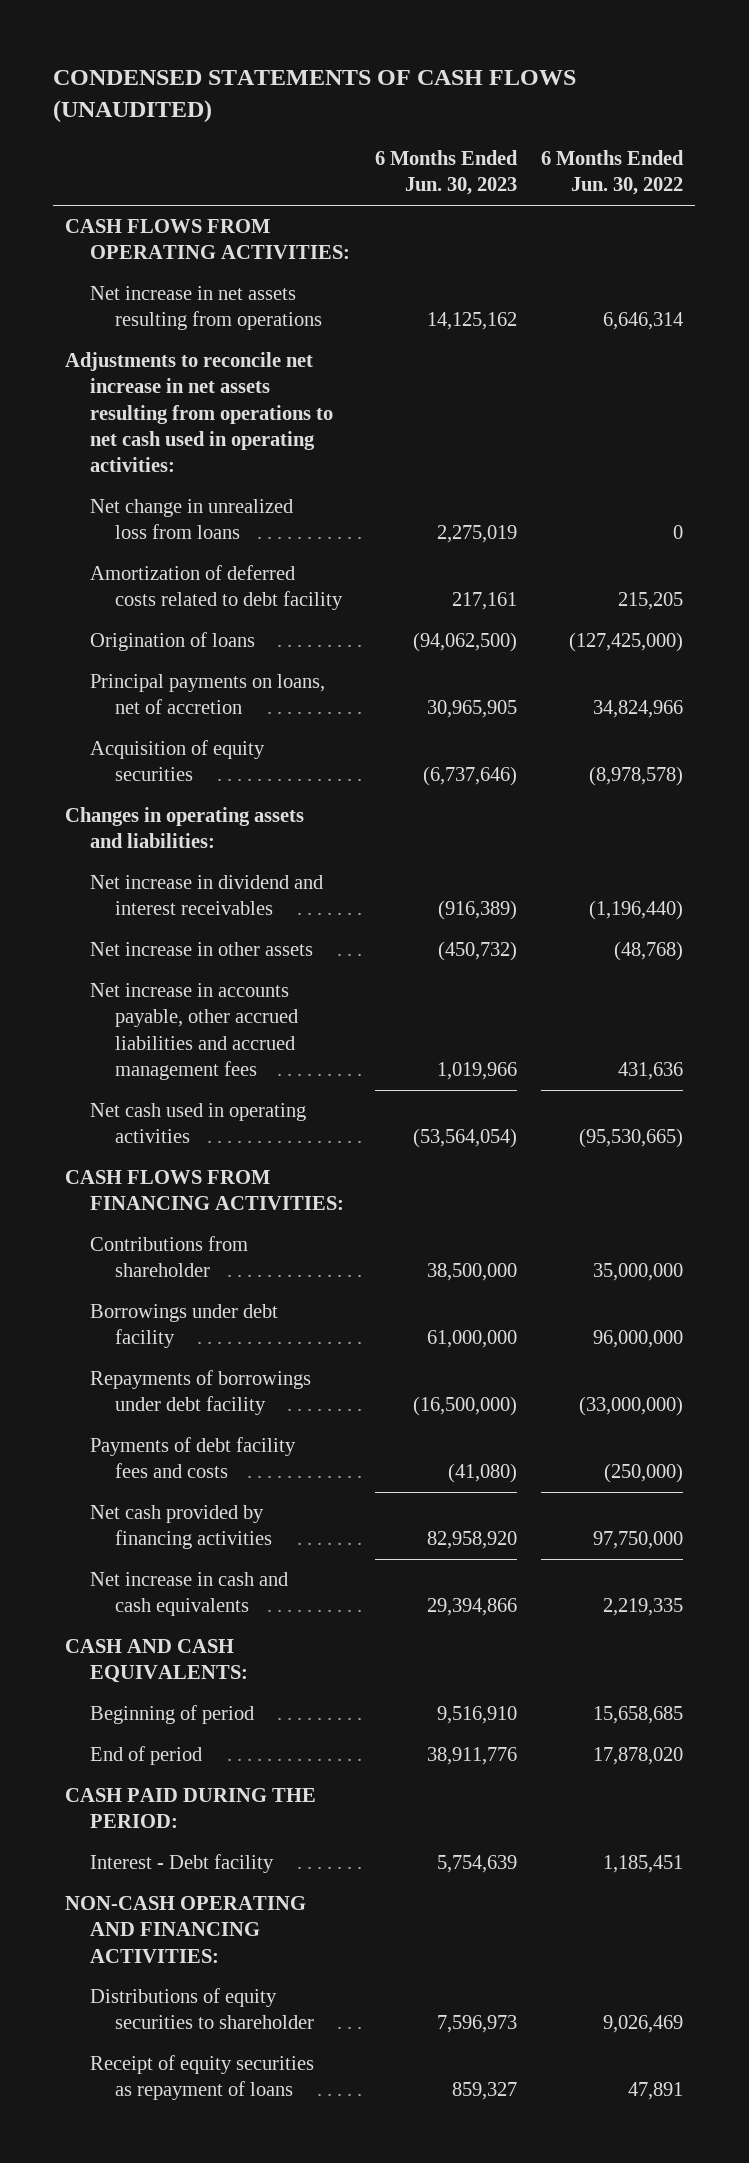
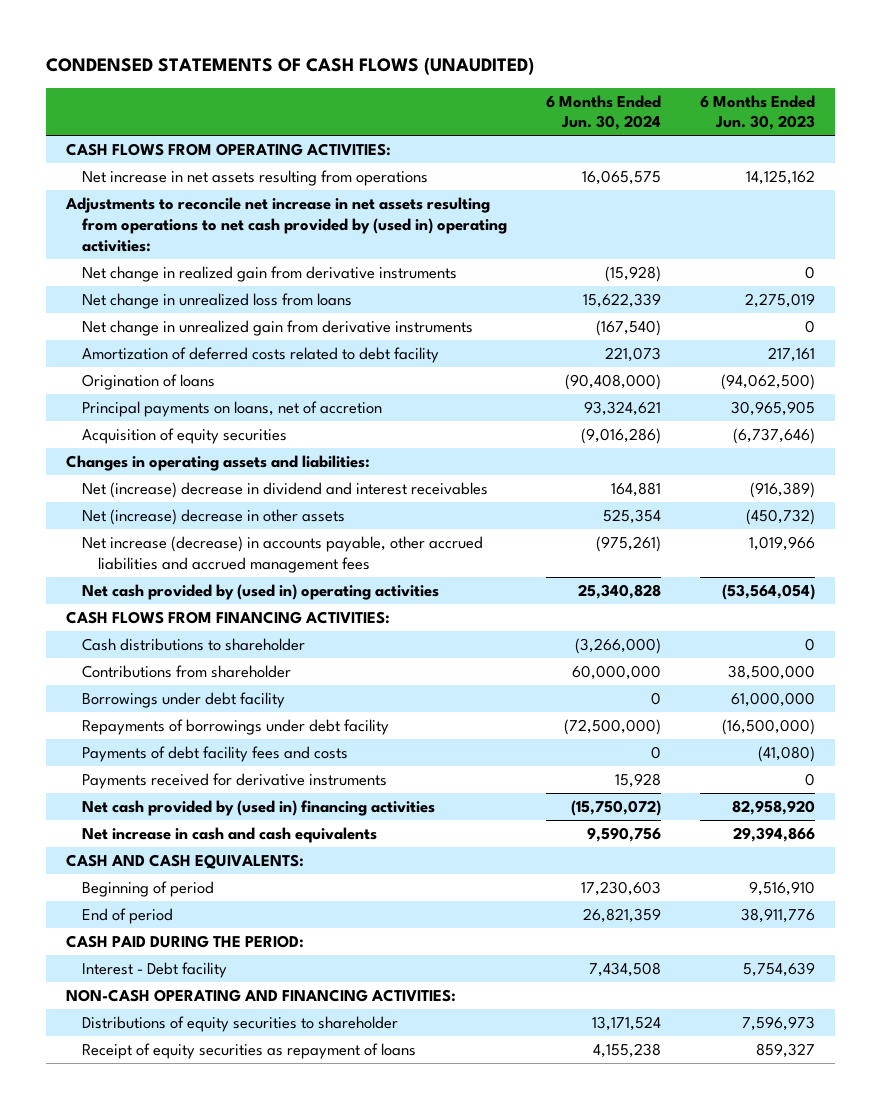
[541,150,685,196] 6 Months Ended Jun. 30, 2022 -> none
none -> [546,94,662,131] 6 Months Ended Jun. 30, 2024
[65,352,334,473] Adjustments to reconcile net increase in net assets resulting from operations to net cash used in operating activities: -> [64,196,507,252] Adjustments to reconcile net increase in net assets resulting from operations to net cash provided by (used in) operating activities:
none -> [81,265,457,282] Net change in realized gain from derivative instruments
none -> [81,319,473,336] Net change in unrealized gain from derivative instruments
[90,875,324,916] Net increase in dividend and interest receivables -> [81,481,488,498] Net (increase) decrease in dividend and interest receivables
[90,942,314,957] Net increase in other assets -> [81,508,345,525] Net (increase) decrease in other assets
[90,983,298,1080] Net increase in accounts payable, other accrued liabilities and accrued management fees -> [81,535,483,573] Net increase (decrease) in accounts payable, other accrued liabilities and accrued management fees
[90,1103,307,1144] Net cash used in operating activities -> [81,583,439,600] Net cash provided by (used in) operating activities
none -> [81,637,305,651] Cash distributions to shareholder
none -> [81,772,387,789] Payments received for derivative instruments
[90,1505,272,1550] Net cash provided by financing activities -> [81,799,435,816] Net cash provided by (used in) financing activities

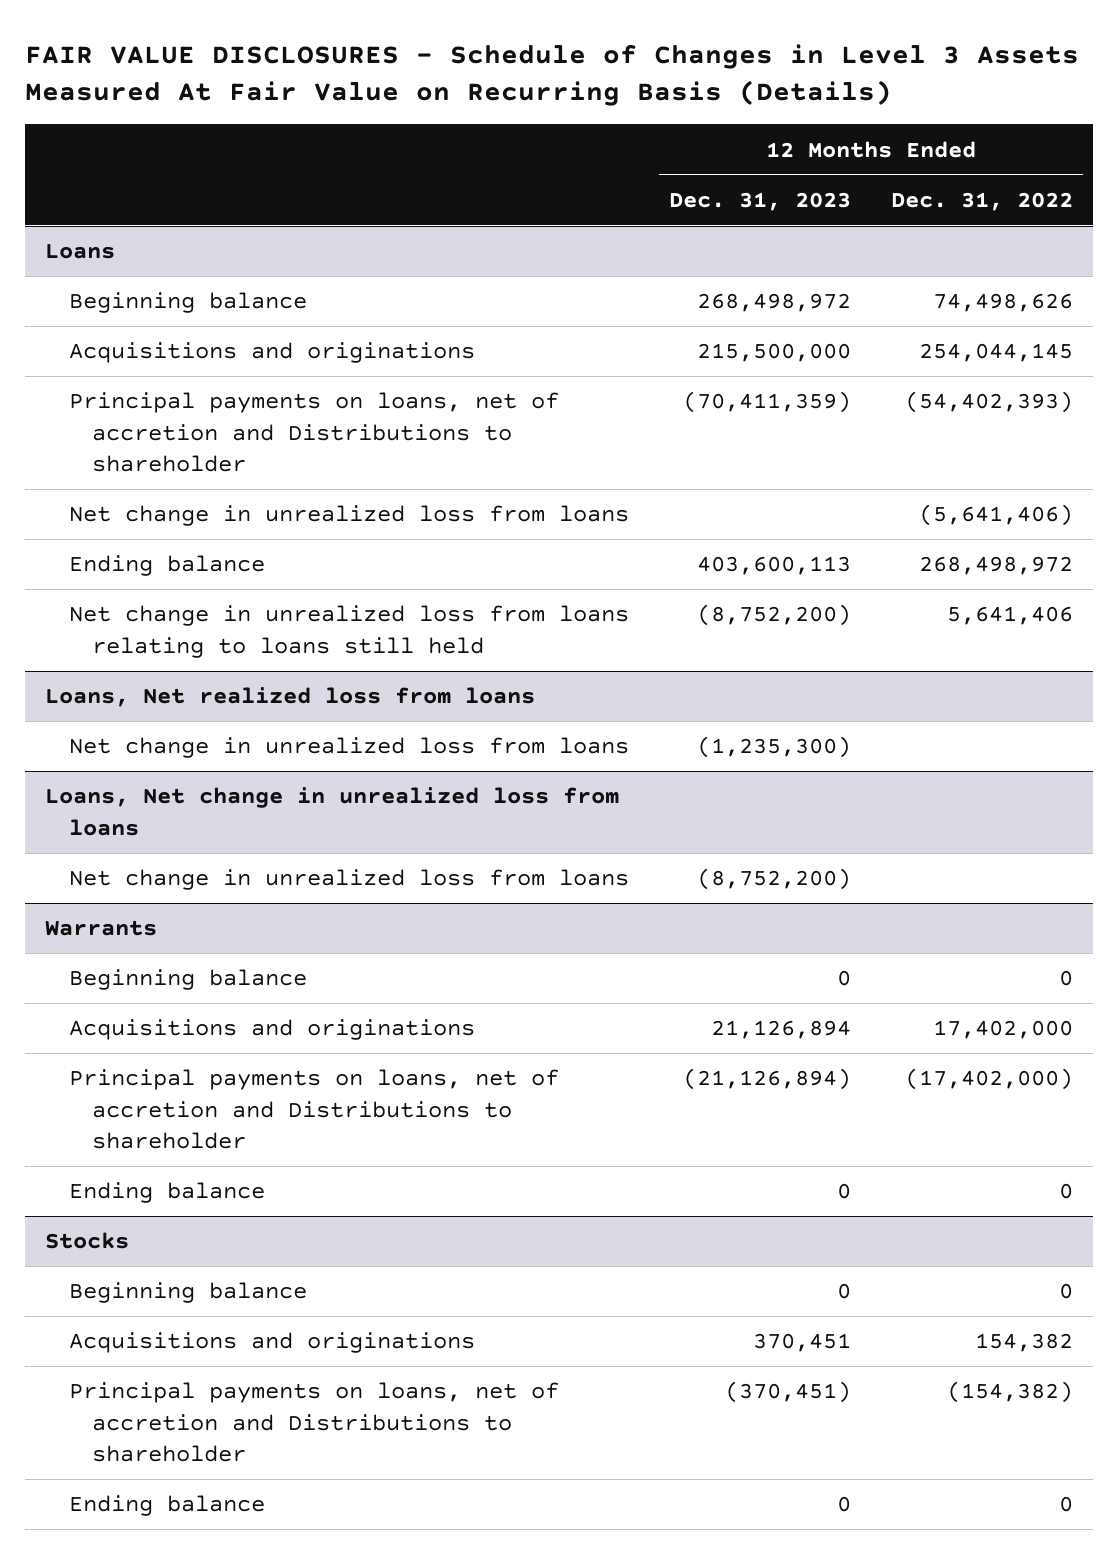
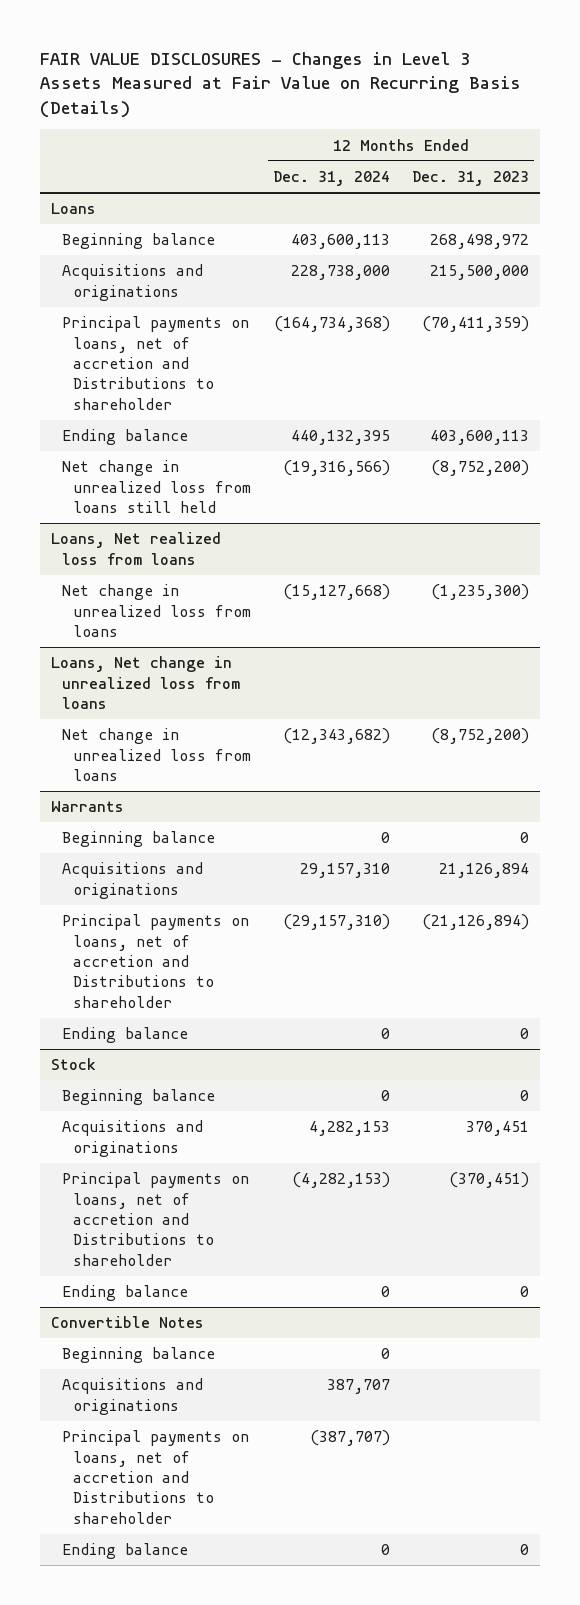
[24,43,1079,107] FAIR VALUE DISCLOSURES - Schedule of Changes in Level 3 Assets Measured At Fair Value on Recurring Basis (Details) -> [40,51,522,118] FAIR VALUE DISCLOSURES - Changes in Level 3 Assets Measured at Fair Value on Recurring Basis (Details)
[891,191,1074,211] Dec. 31, 2022 -> none
none -> [273,170,391,186] Dec. 31, 2024
[68,505,629,527] Net change in unrealized loss from loans -> none
[68,605,629,658] Net change in unrealized loss from loans relating to loans still held -> [62,460,252,513] Net change in unrealized loss from loans still held
[45,1232,130,1250] Stocks -> [51,1058,97,1071] Stock
none -> [51,1316,205,1329] Convertible Notes
none -> [62,1347,216,1364] Beginning balance
none -> [62,1378,204,1415] Acquisitions and originations
none -> [62,1430,250,1524] Principal payments on loans, net of accretion and Distributions to shareholder
none -> [62,1543,189,1560] Ending balance

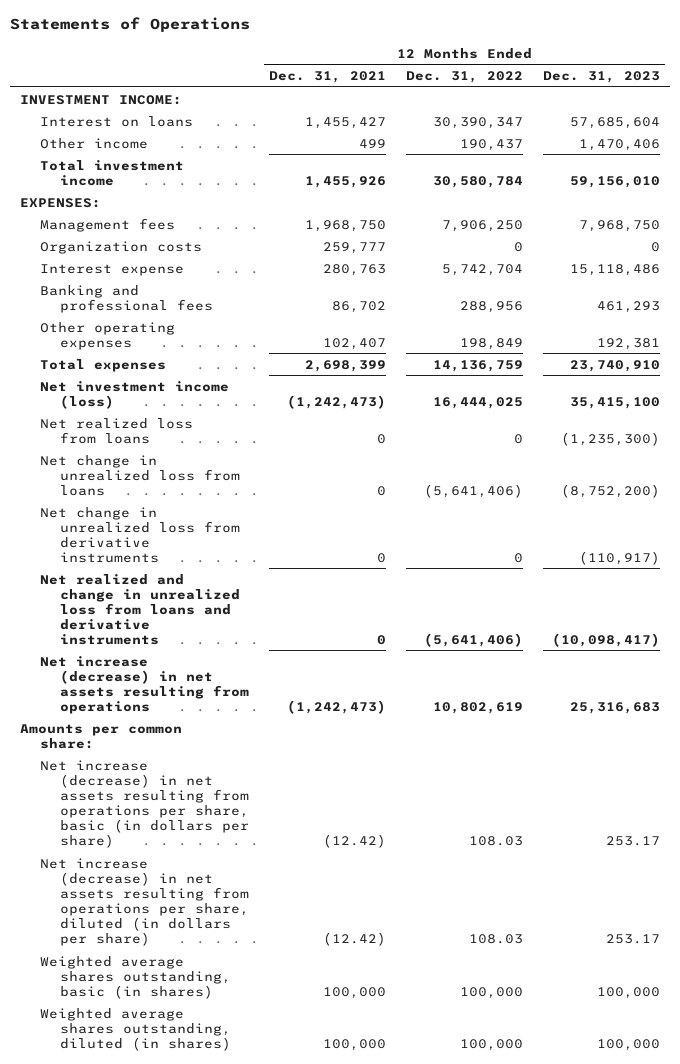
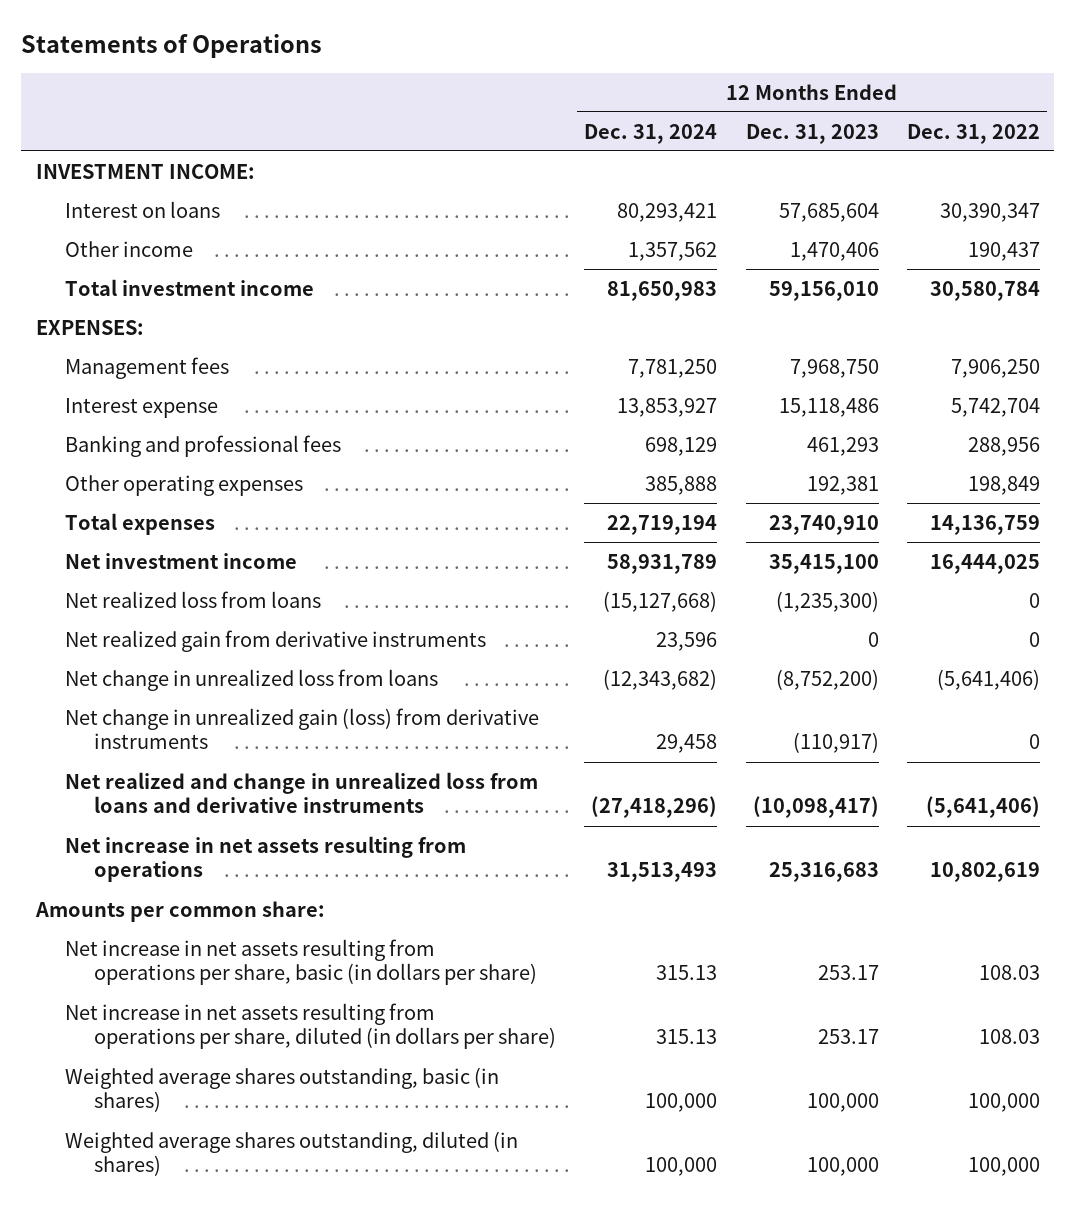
[268,70,386,83] Dec. 31, 2021 -> none
none -> [584,123,718,144] Dec. 31, 2024
[39,240,202,254] Organization costs -> none
[39,380,229,409] Net investment income (loss) -> [64,552,297,569] Net investment income
none -> [64,629,486,652] Net realized gain from derivative instruments
[39,506,240,563] Net change in unrealized loss from derivative instruments -> [64,707,539,750] Net change in unrealized gain (loss) from derivative instruments
[39,655,249,714] Net increase (decrease) in net assets resulting from operations -> [64,835,466,883] Net increase in net assets resulting from operations
[39,759,249,848] Net increase (decrease) in net assets resulting from operations per share, basic (in dollars per share) -> [64,938,537,986] Net increase in net assets resulting from operations per share, basic (in dollars per share)
[39,857,249,946] Net increase (decrease) in net assets resulting from operations per share, diluted (in dollars per share) -> [64,1002,556,1050] Net increase in net assets resulting from operations per share, diluted (in dollars per share)

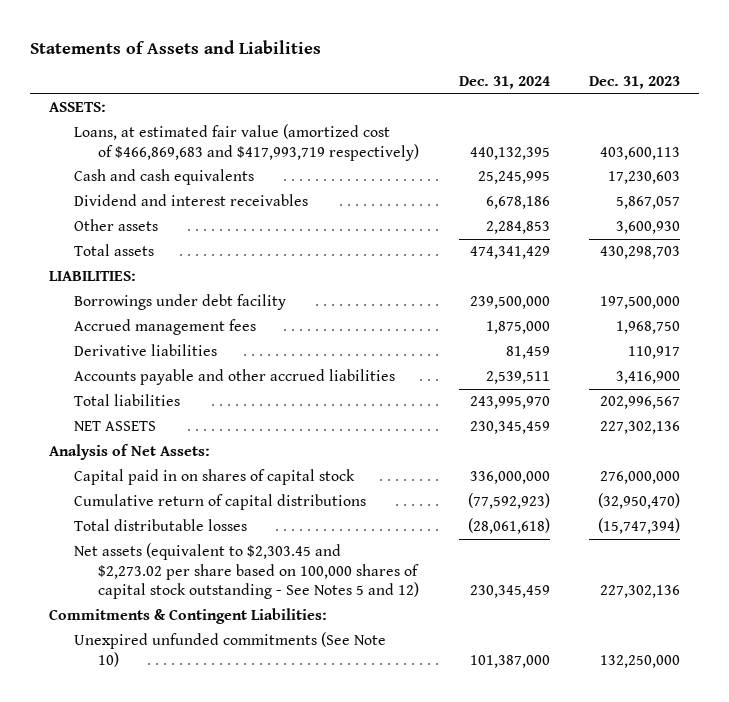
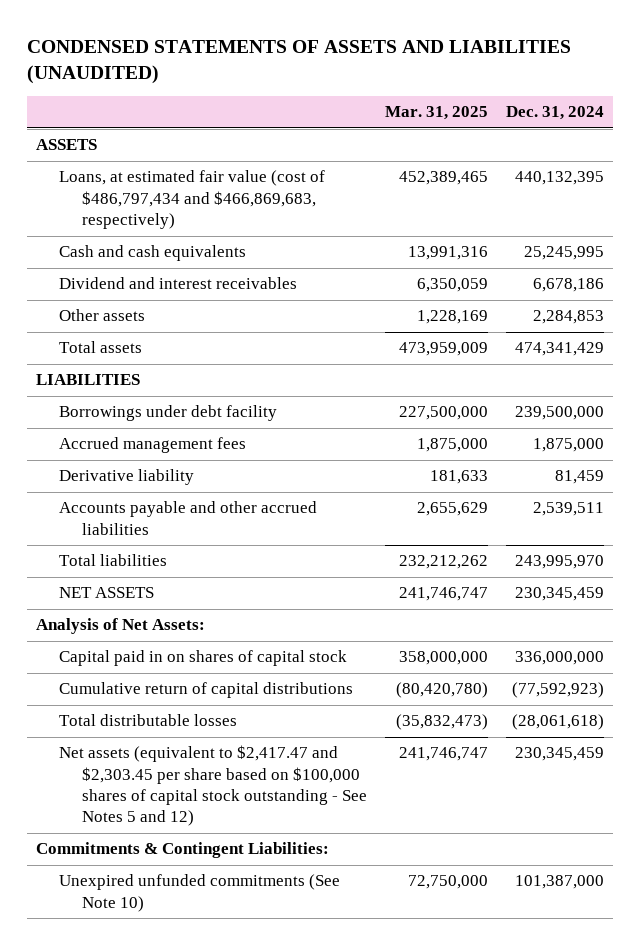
[29,39,321,54] Statements of Assets and Liabilities -> [26,39,571,85] CONDENSED STATEMENTS OF ASSETS AND LIABILITIES (UNAUDITED)
[588,76,680,90] Dec. 31, 2023 -> none
none -> [384,106,488,121] Mar. 31, 2025
[49,102,107,113] ASSETS: -> [35,139,97,151] ASSETS
[73,124,420,161] Loans, at estimated fair value (amortized cost of $466,869,683 and $417,993,719 respectively) -> [58,170,325,230] Loans, at estimated fair value (cost of $486,797,434 and $466,869,683, respectively)
[49,271,137,282] LIABILITIES: -> [35,374,140,386] LIABILITIES
[73,344,217,357] Derivative liabilities -> [58,469,194,486] Derivative liability
[73,543,420,600] Net assets (equivalent to $2,303.45 and $2,273.02 per share based on 100,000 shares of capital stock outstanding - See Notes 5 and 12) -> [58,745,367,827] Net assets (equivalent to $2,417.47 and $2,303.45 per share based on $100,000 shares of capital stock outstanding - See Notes 5 and 12)

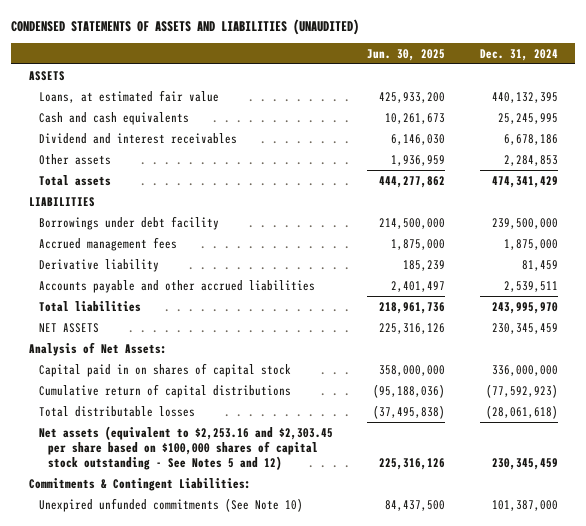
[384,106,488,121] Mar. 31, 2025 -> none
none -> [367,48,446,61] Jun. 30, 2025
[58,170,325,230] Loans, at estimated fair value (cost of $486,797,434 and $466,869,683, respectively) -> [38,89,219,103] Loans, at estimated fair value
[58,745,367,827] Net assets (equivalent to $2,417.47 and $2,303.45 per share based on $100,000 shares of capital stock outstanding - See Notes 5 and 12) -> [38,425,333,471] Net assets (equivalent to $2,253.16 and $2,303.45 per share based on $100,000 shares of capital stock outstanding - See Notes 5 and 12)

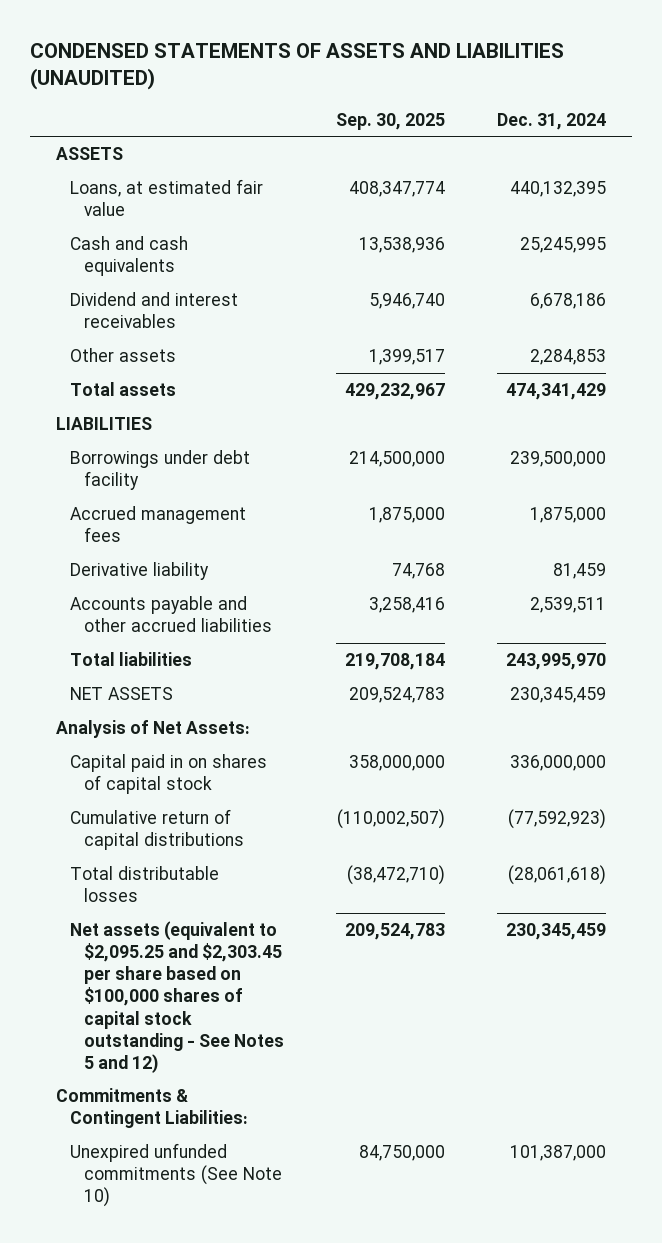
[367,48,446,61] Jun. 30, 2025 -> none
none -> [336,112,446,130] Sep. 30, 2025
[38,425,333,471] Net assets (equivalent to $2,253.16 and $2,303.45 per share based on $100,000 shares of capital stock outstanding - See Notes 5 and 12) -> [70,921,285,1073] Net assets (equivalent to $2,095.25 and $2,303.45 per share based on $100,000 shares of capital stock outstanding - See Notes 5 and 12)

